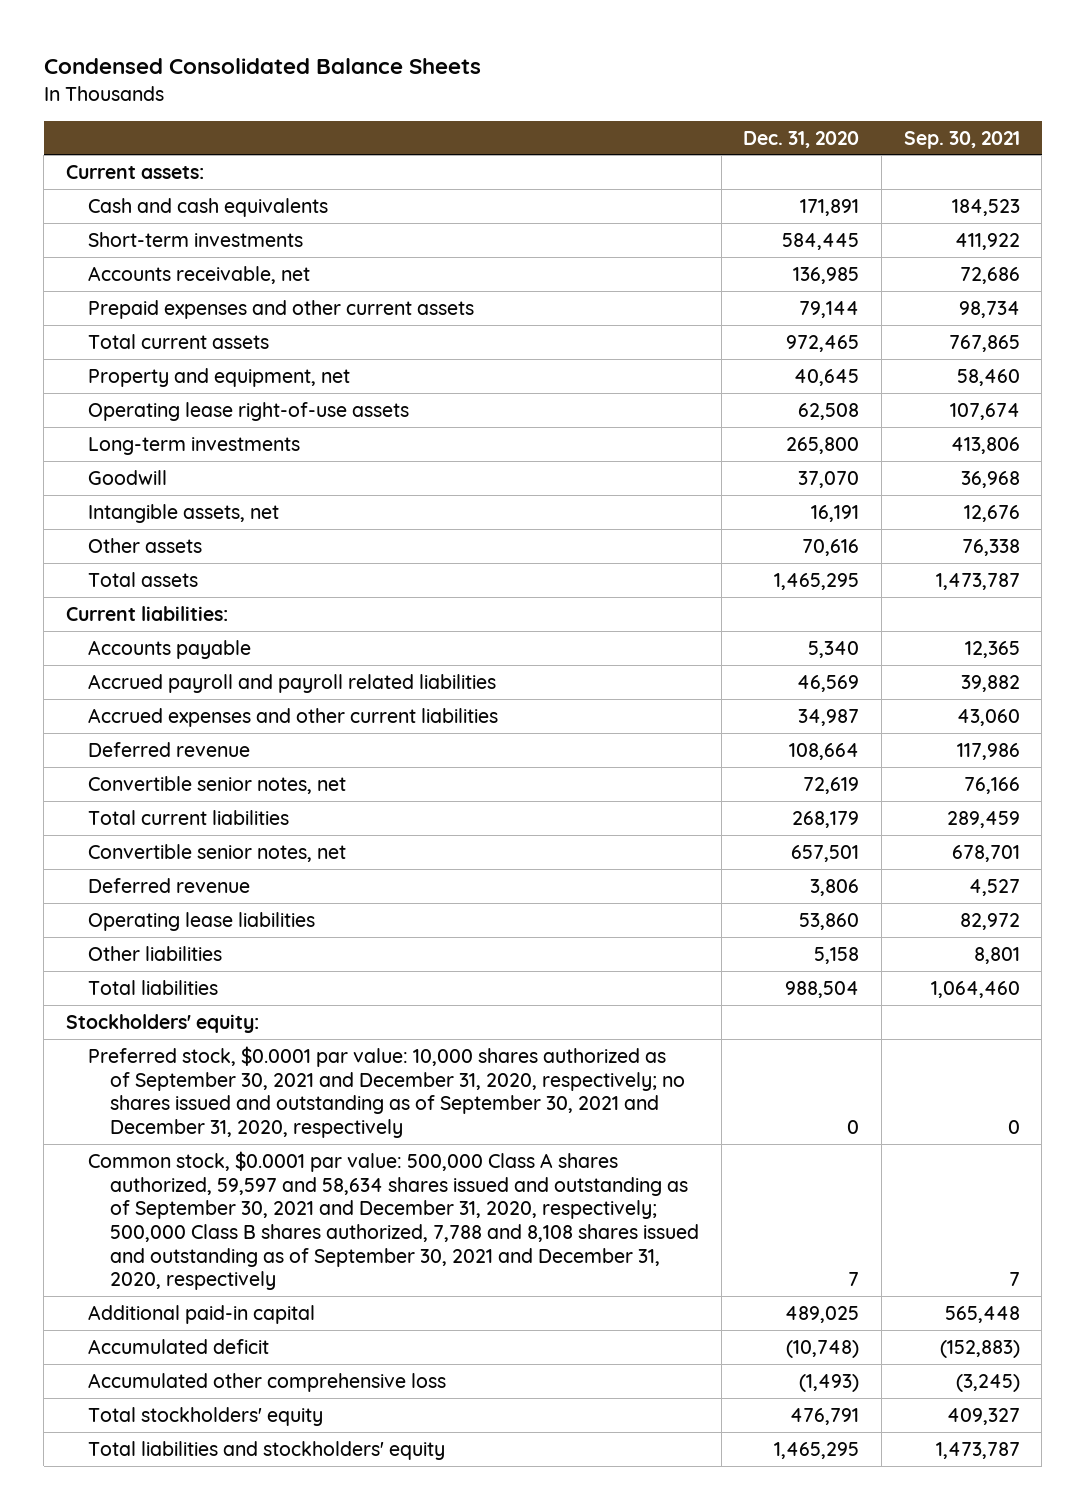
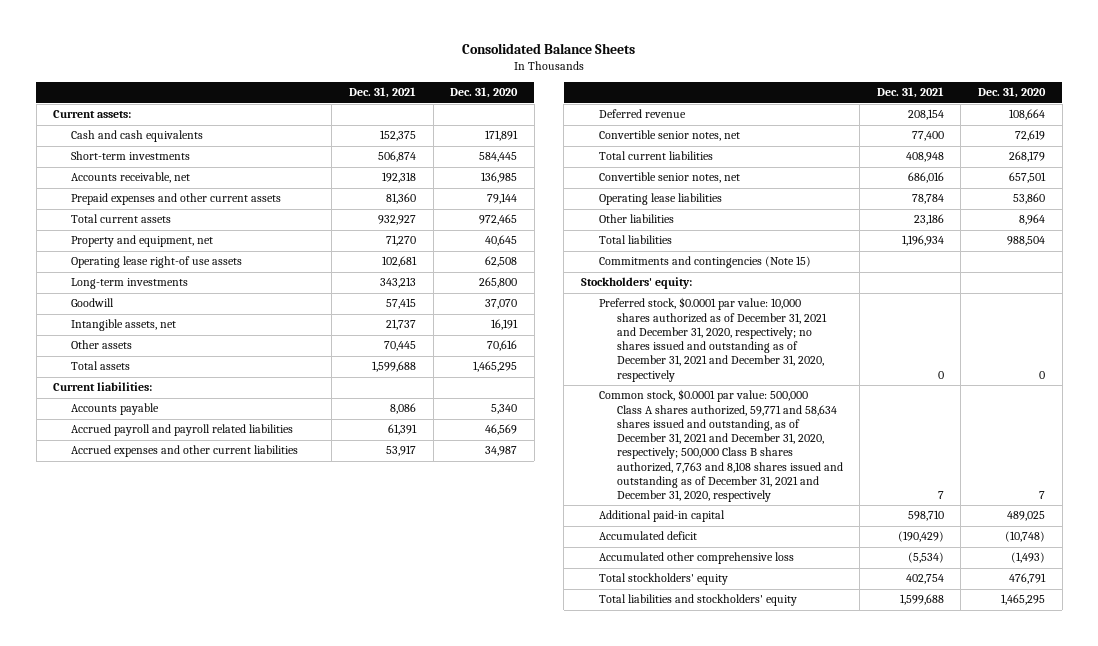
[43,58,481,75] Condensed Consolidated Balance Sheets -> [462,43,636,55] Consolidated Balance Sheets
[903,130,1020,149] Sep. 30, 2021 -> none
none -> [348,87,416,99] Dec. 31, 2021
[87,401,409,421] Operating lease right-of-use assets -> [70,256,242,269] Operating lease right-of use assets
[87,877,250,893] Deferred revenue -> none
[814,946,860,964] 5,158 -> [1019,214,1046,226] 8,964
none -> [598,256,811,269] Commitments and contingencies (Note 15)
[87,1045,685,1138] Preferred stock, $0.0001 par value: 10,000 shares authorized as of September 30, 2021 and December 31, 2020, respectively; no shares issued and outstanding as of September 30, 2021 and December 31, 2020, respectively -> [598,297,827,382] Preferred stock, $0.0001 par value: 10,000 shares authorized as of December 31, 2021 and December 31, 2020, respectively; no shares issued and outstanding as of December 31, 2021 and December 31, 2020, respectively
[87,1150,699,1291] Common stock, $0.0001 par value: 500,000 Class A shares authorized, 59,597 and 58,634 shares issued and outstanding as of September 30, 2021 and December 31, 2020, respectively; 500,000 Class B shares authorized, 7,788 and 8,108 shares issued and outstanding as of September 30, 2021 and December 31, 2020, respectively -> [598,389,843,502] Common stock, $0.0001 par value: 500,000 Class A shares authorized, 59,771 and 58,634 shares issued and outstanding, as of December 31, 2021 and December 31, 2020, respectively; 500,000 Class B shares authorized, 7,763 and 8,108 shares issued and outstanding as of December 31, 2021 and December 31, 2020, respectively

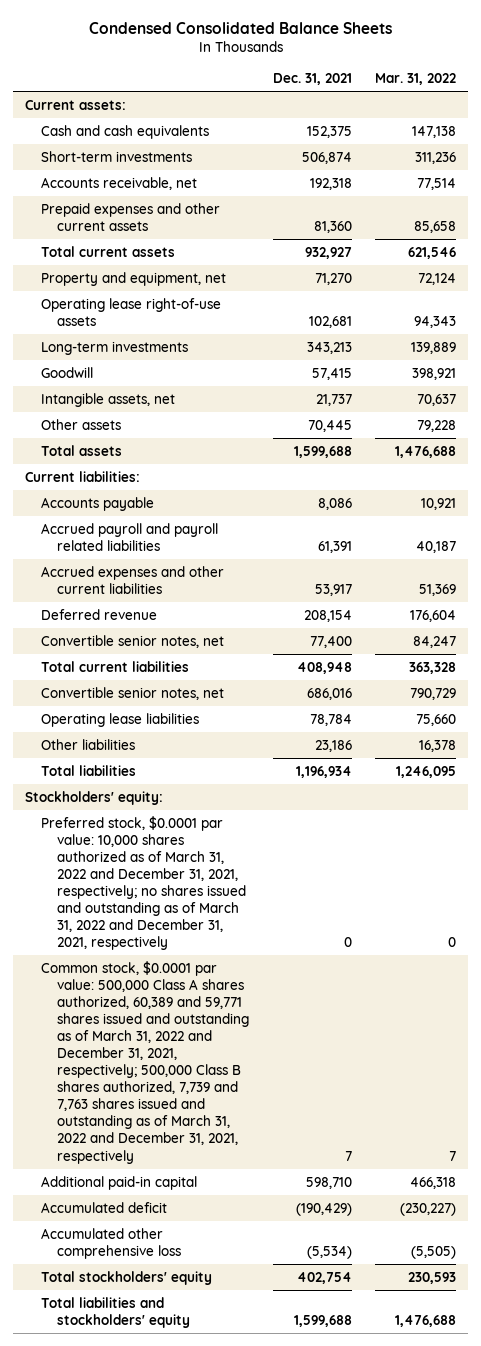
[462,43,636,55] Consolidated Balance Sheets -> [88,22,392,35] Condensed Consolidated Balance Sheets
[450,87,519,99] Dec. 31, 2020 -> none
none -> [375,73,457,86] Mar. 31, 2022
[70,256,242,269] Operating lease right-of use assets -> [41,297,222,326] Operating lease right-of-use assets
[598,256,811,269] Commitments and contingencies (Note 15) -> none
[598,297,827,382] Preferred stock, $0.0001 par value: 10,000 shares authorized as of December 31, 2021 and December 31, 2020, respectively; no shares issued and outstanding as of December 31, 2021 and December 31, 2020, respectively -> [41,815,247,951] Preferred stock, $0.0001 par value: 10,000 shares authorized as of March 31, 2022 and December 31, 2021, respectively; no shares issued and outstanding as of March 31, 2022 and December 31, 2021, respectively
[598,389,843,502] Common stock, $0.0001 par value: 500,000 Class A shares authorized, 59,771 and 58,634 shares issued and outstanding, as of December 31, 2021 and December 31, 2020, respectively; 500,000 Class B shares authorized, 7,763 and 8,108 shares issued and outstanding as of December 31, 2021 and December 31, 2020, respectively -> [41,960,250,1164] Common stock, $0.0001 par value: 500,000 Class A shares authorized, 60,389 and 59,771 shares issued and outstanding as of March 31, 2022 and December 31, 2021, respectively; 500,000 Class B shares authorized, 7,739 and 7,763 shares issued and outstanding as of March 31, 2022 and December 31, 2021, respectively

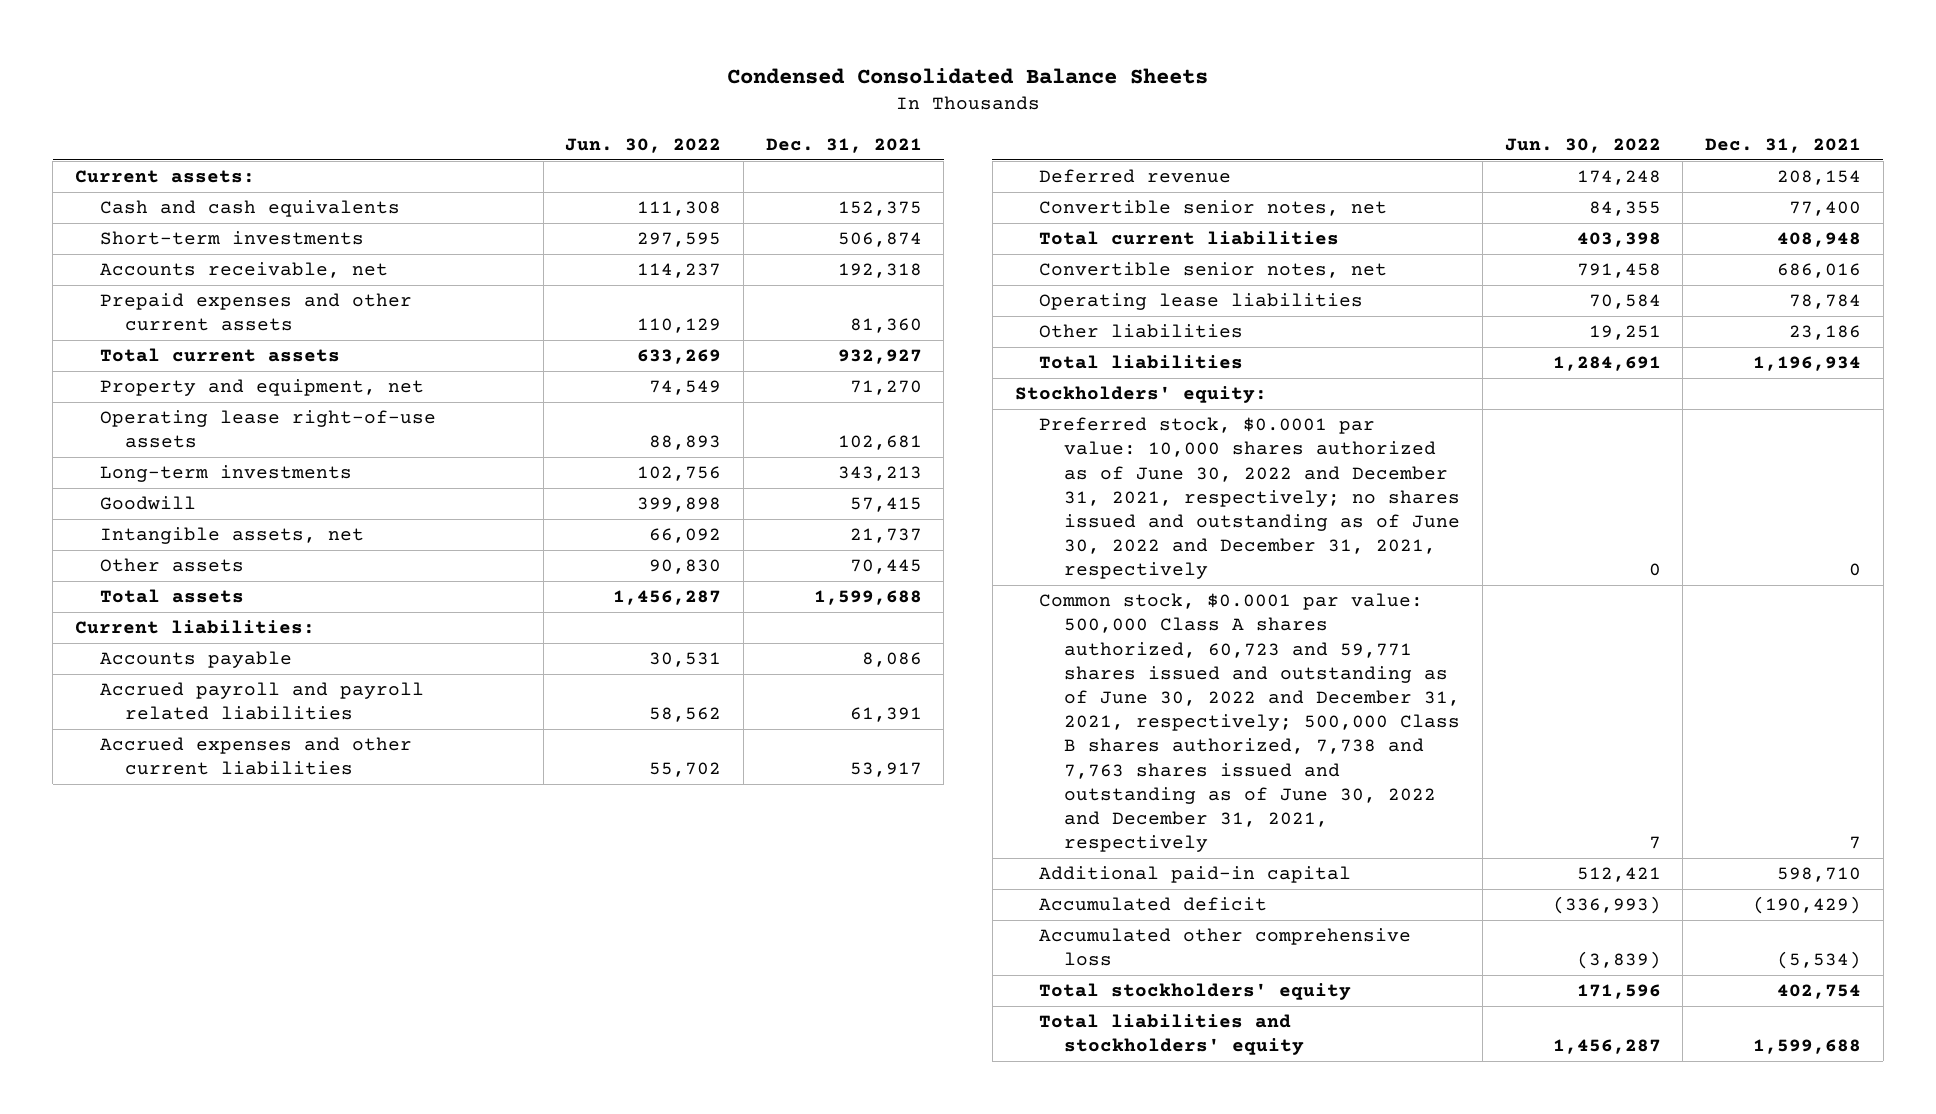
[375,73,457,86] Mar. 31, 2022 -> none
none -> [565,137,722,153] Jun. 30, 2022
[41,815,247,951] Preferred stock, $0.0001 par value: 10,000 shares authorized as of March 31, 2022 and December 31, 2021, respectively; no shares issued and outstanding as of March 31, 2022 and December 31, 2021, respectively -> [1039,417,1461,580] Preferred stock, $0.0001 par value: 10,000 shares authorized as of June 30, 2022 and December 31, 2021, respectively; no shares issued and outstanding as of June 30, 2022 and December 31, 2021, respectively
[41,960,250,1164] Common stock, $0.0001 par value: 500,000 Class A shares authorized, 60,389 and 59,771 shares issued and outstanding as of March 31, 2022 and December 31, 2021, respectively; 500,000 Class B shares authorized, 7,739 and 7,763 shares issued and outstanding as of March 31, 2022 and December 31, 2021, respectively -> [1039,593,1461,853] Common stock, $0.0001 par value: 500,000 Class A shares authorized, 60,723 and 59,771 shares issued and outstanding as of June 30, 2022 and December 31, 2021, respectively; 500,000 Class B shares authorized, 7,738 and 7,763 shares issued and outstanding as of June 30, 2022 and December 31, 2021, respectively

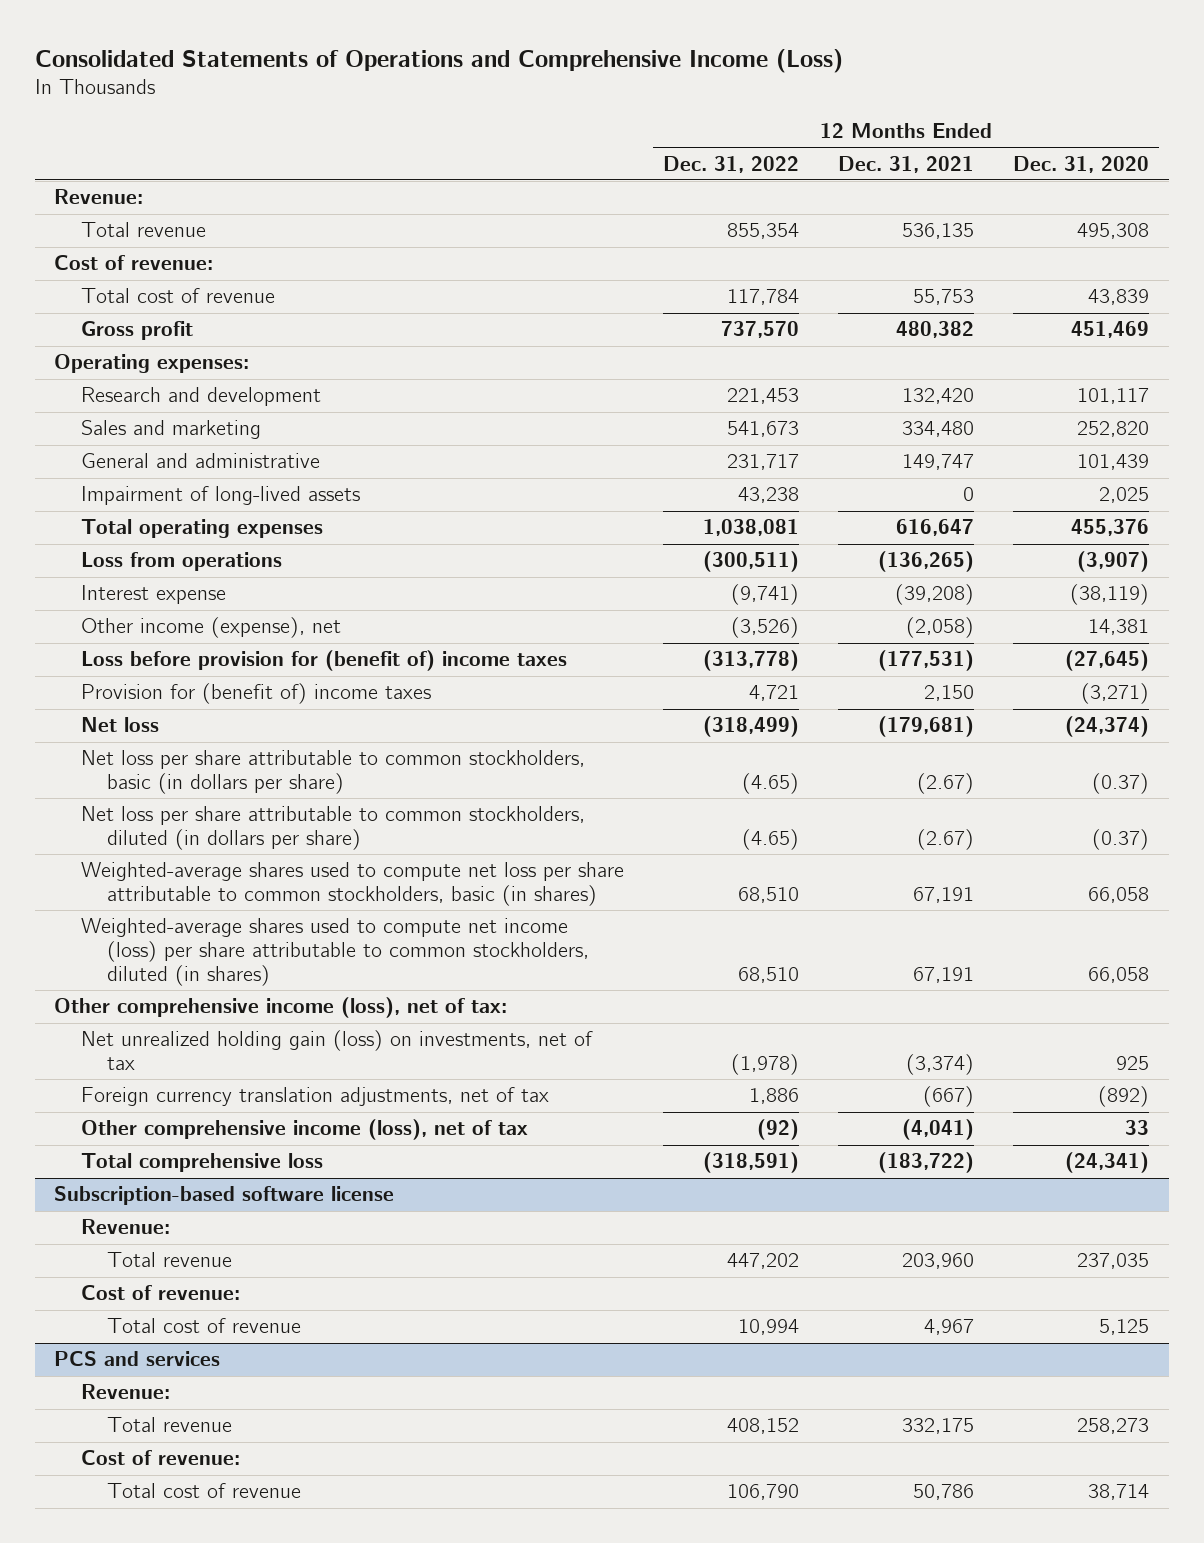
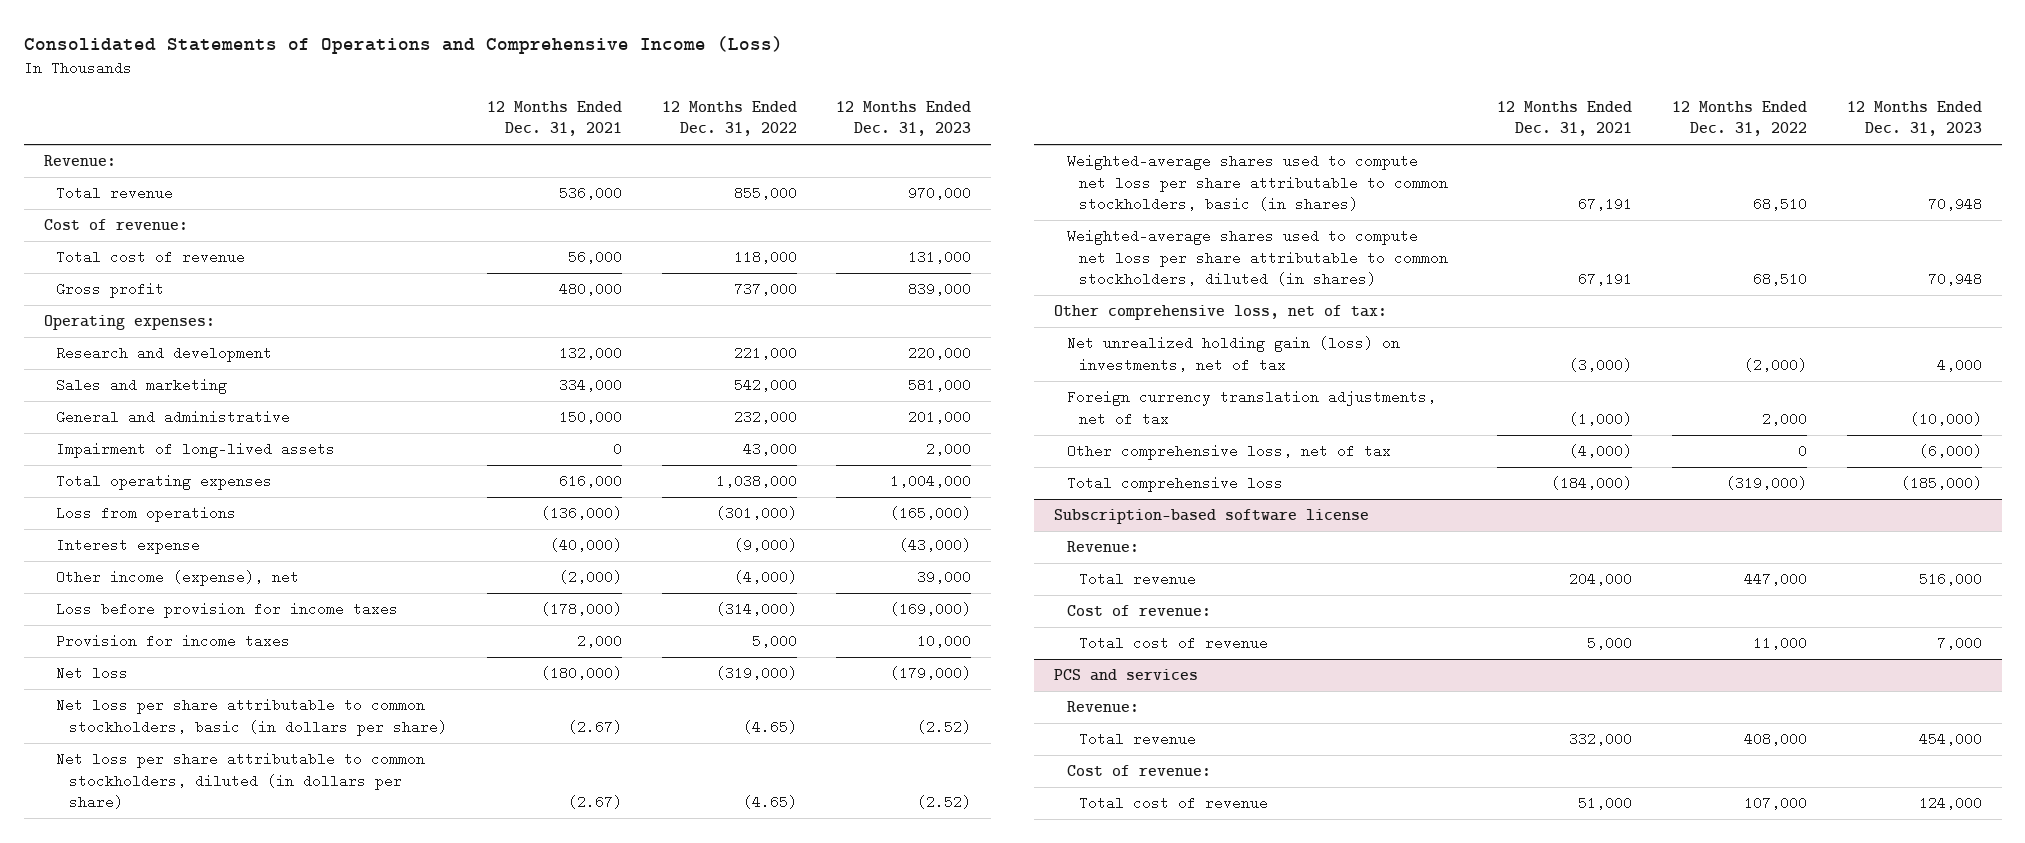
[1013,155,1150,173] Dec. 31, 2020 -> none
none -> [836,100,972,137] 12 Months Ended Dec. 31, 2023
[726,223,799,240] 855,354 -> [733,186,797,201] 855,000
[902,223,975,240] 536,135 -> [558,186,622,201] 536,000
[726,289,799,306] 117,784 -> [733,250,797,265] 118,000
[913,289,975,306] 55,753 -> [567,250,622,265] 56,000
[720,321,799,339] 737,570 -> [733,282,797,297] 737,000
[896,321,975,339] 480,382 -> [558,282,622,297] 480,000
[726,388,799,405] 221,453 -> [733,346,797,361] 221,000
[902,388,975,405] 132,420 -> [558,346,622,361] 132,000
[726,421,799,438] 541,673 -> [733,378,797,393] 542,000
[902,421,975,438] 334,480 -> [558,378,622,393] 334,000
[726,454,799,471] 231,717 -> [733,410,797,425] 232,000
[902,454,975,471] 149,747 -> [558,410,622,425] 150,000
[737,487,799,504] 43,238 -> [742,442,797,457] 43,000
[702,519,799,537] 1,038,081 -> [715,474,797,489] 1,038,000
[896,519,975,537] 616,647 -> [558,474,622,489] 616,000
[702,551,799,573] (300,511) -> [715,506,797,521] (301,000)
[878,551,975,573] (136,265) -> [540,506,622,521] (136,000)
[730,584,799,606] (9,741) -> [733,538,797,553] (9,000)
[895,584,975,606] (39,208) -> [549,538,622,553] (40,000)
[730,617,799,639] (3,526) -> [733,570,797,585] (4,000)
[906,617,975,639] (2,058) -> [558,570,622,585] (2,000)
[80,650,567,672] Loss before provision for (benefit of) income taxes -> [56,602,399,619] Loss before provision for income taxes
[702,650,799,672] (313,778) -> [715,602,797,617] (314,000)
[878,650,975,672] (177,531) -> [540,602,622,617] (178,000)
[80,683,431,705] Provision for (benefit of) income taxes -> [56,634,291,649] Provision for income taxes
[748,685,799,702] 4,721 -> [751,634,797,649] 5,000
[924,685,975,702] 2,150 -> [576,634,622,649] 2,000
[702,716,799,738] (318,499) -> [715,666,797,681] (319,000)
[878,716,975,738] (179,681) -> [540,666,622,681] (180,000)
[80,918,590,987] Weighted-average shares used to compute net income (loss) per share attributable to common stockholders, diluted (in shares) -> [1066,229,1449,287] Weighted-average shares used to compute net loss per share attributable to common stockholders, diluted (in shares)
[54,997,508,1019] Other comprehensive income (loss), net of tax: -> [1053,305,1387,321] Other comprehensive loss, net of tax:
[730,1054,799,1076] (1,978) -> [1743,357,1807,372] (2,000)
[906,1054,975,1076] (3,374) -> [1569,357,1633,372] (3,000)
[748,1088,799,1105] 1,886 -> [1761,411,1807,426] 2,000
[923,1086,975,1108] (667) -> [1569,411,1633,426] (1,000)
[80,1119,528,1141] Other comprehensive income (loss), net of tax -> [1066,444,1391,461] Other comprehensive loss, net of tax
[756,1119,799,1141] (92) -> [1797,444,1807,459] 0
[902,1119,975,1141] (4,041) -> [1569,444,1633,459] (4,000)
[702,1152,799,1174] (318,591) -> [1725,476,1807,491] (319,000)
[878,1152,975,1174] (183,722) -> [1551,476,1633,491] (184,000)
[726,1253,799,1270] 447,202 -> [1743,572,1807,587] 447,000
[902,1253,975,1270] 203,960 -> [1569,572,1633,587] 204,000
[737,1319,799,1336] 10,994 -> [1752,636,1807,651] 11,000
[924,1319,975,1336] 4,967 -> [1587,636,1633,651] 5,000
[726,1418,799,1435] 408,152 -> [1743,732,1807,747] 408,000
[902,1418,975,1435] 332,175 -> [1569,732,1633,747] 332,000
[726,1484,799,1501] 106,790 -> [1743,796,1807,811] 107,000
[913,1484,975,1501] 50,786 -> [1578,796,1633,811] 51,000

